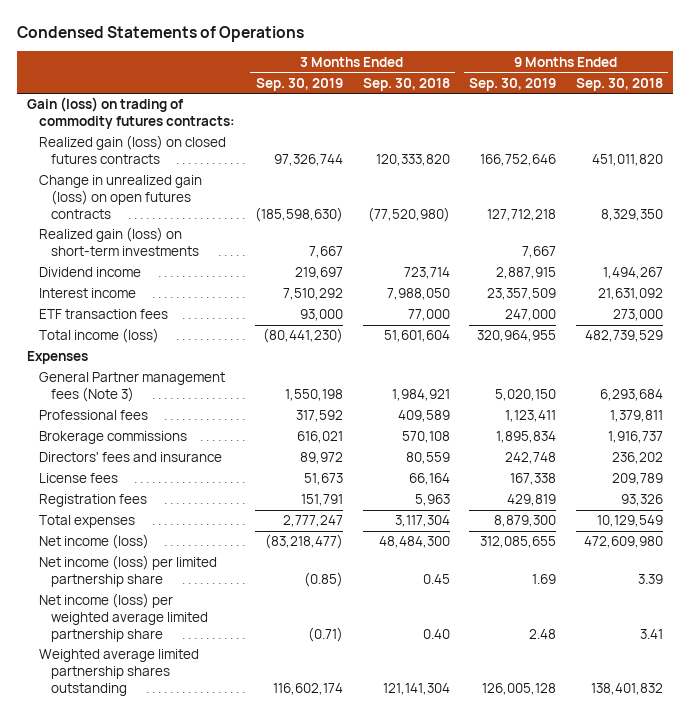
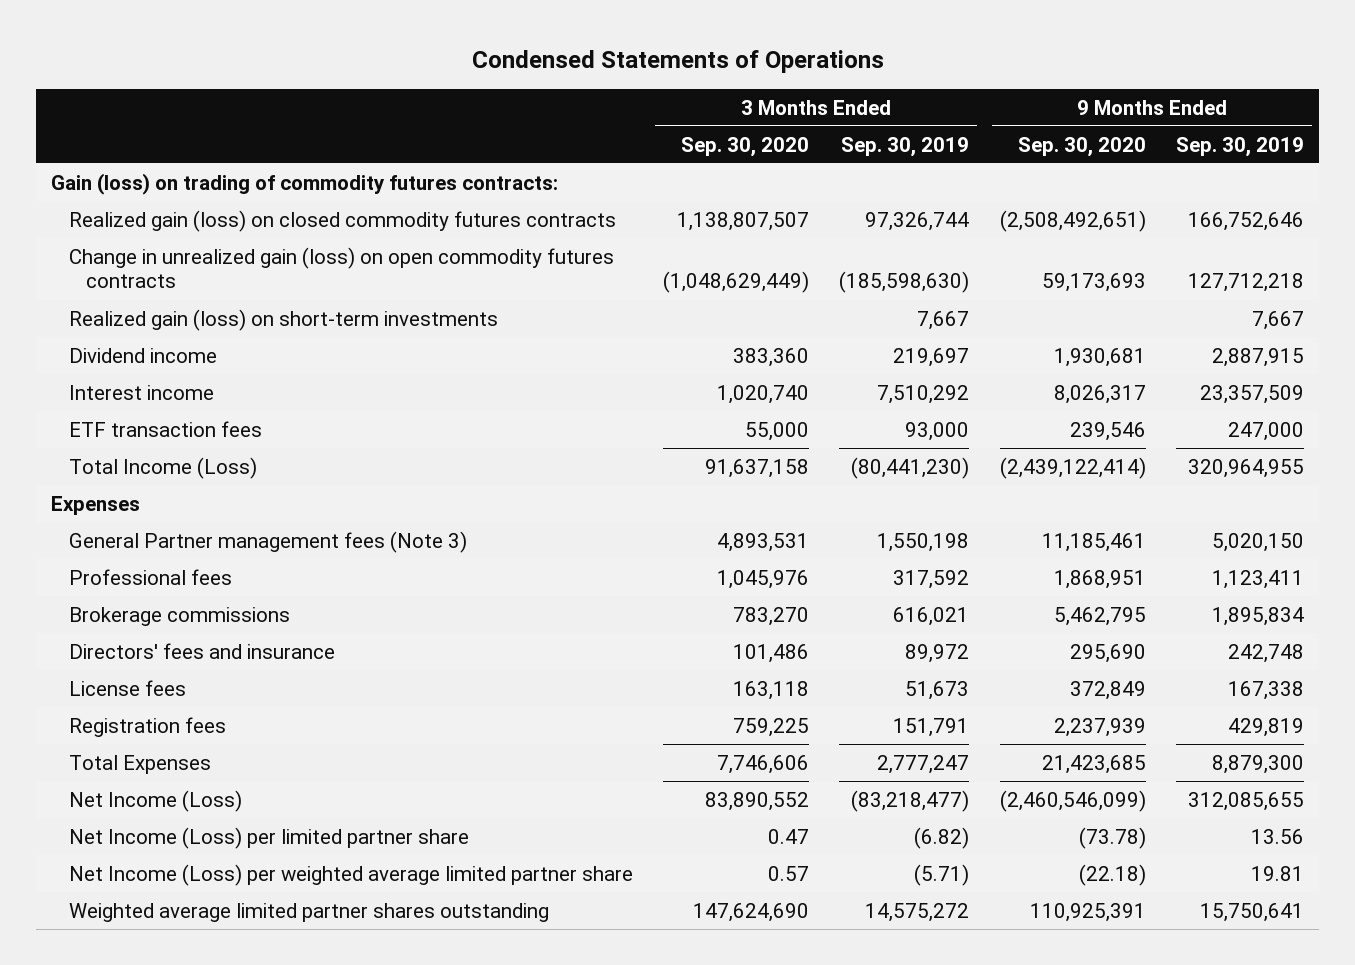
[362,77,450,91] Sep. 30, 2018 -> none
[576,77,664,91] Sep. 30, 2018 -> none
none -> [681,136,810,157] Sep. 30, 2020
none -> [1017,136,1146,157] Sep. 30, 2020
[38,135,226,165] Realized gain (loss) on closed futures contracts -> [68,209,616,232] Realized gain (loss) on closed commodity futures contracts
[38,175,202,219] Change in unrealized gain (loss) on open futures contracts -> [68,246,614,289] Change in unrealized gain (loss) on open commodity futures contracts
[38,328,159,344] Total income (loss) -> [68,456,257,479] Total Income (Loss)
[38,515,135,529] Total expenses -> [68,754,211,774] Total Expenses
[38,534,149,550] Net income (loss) -> [68,789,242,812] Net Income (Loss)
[38,555,217,588] Net income (loss) per limited partnership share -> [68,826,469,849] Net Income (Loss) per limited partner share
[303,572,343,588] (0.85) -> [914,826,970,849] (6.82)
[532,574,557,585] 1.69 -> [1251,828,1305,844] 13.56
[38,593,208,642] Net income (loss) per weighted average limited partnership share -> [68,863,633,886] Net Income (Loss) per weighted average limited partner share
[307,626,343,642] (0.71) -> [914,863,970,886] (5.71)
[529,628,557,639] 2.48 -> [1251,865,1305,881] 19.81
[38,649,199,696] Weighted average limited partnership shares outstanding -> [68,902,549,922] Weighted average limited partner shares outstanding
[272,682,343,695] 116,602,174 -> [865,902,970,922] 14,575,272
[482,682,557,695] 126,005,128 -> [1200,902,1305,922] 15,750,641

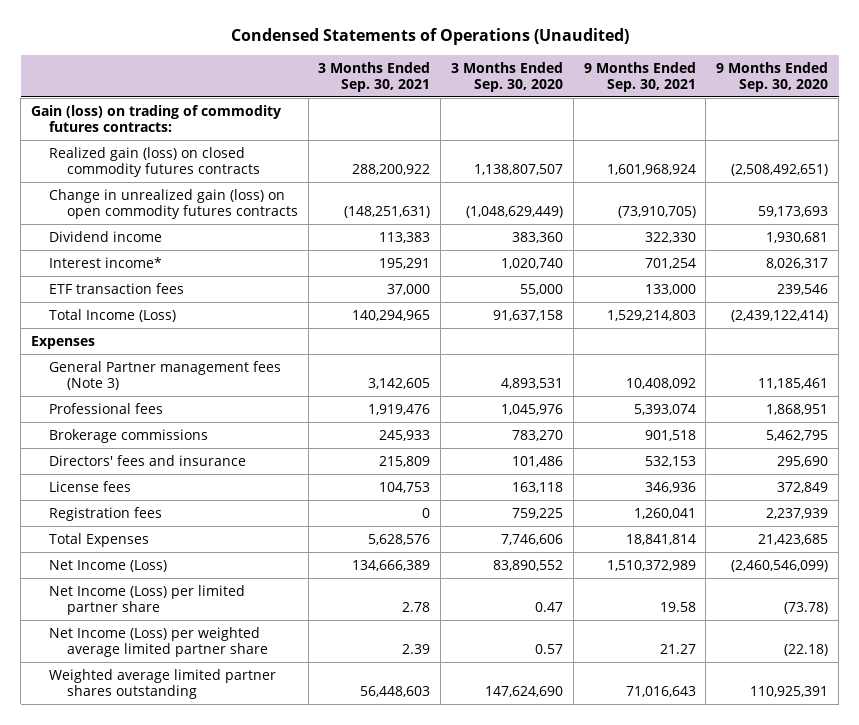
[471,49,884,73] Condensed Statements of Operations -> [230,28,629,46] Condensed Statements of Operations (Unaudited)
[841,136,970,157] Sep. 30, 2019 -> none
[1176,136,1305,157] Sep. 30, 2019 -> none
none -> [318,61,431,92] 3 Months Ended Sep. 30, 2021
none -> [583,61,696,92] 9 Months Ended Sep. 30, 2021
[68,308,498,331] Realized gain (loss) on short-term investments -> none
[68,384,214,400] Interest income -> [48,256,162,268] Interest income*

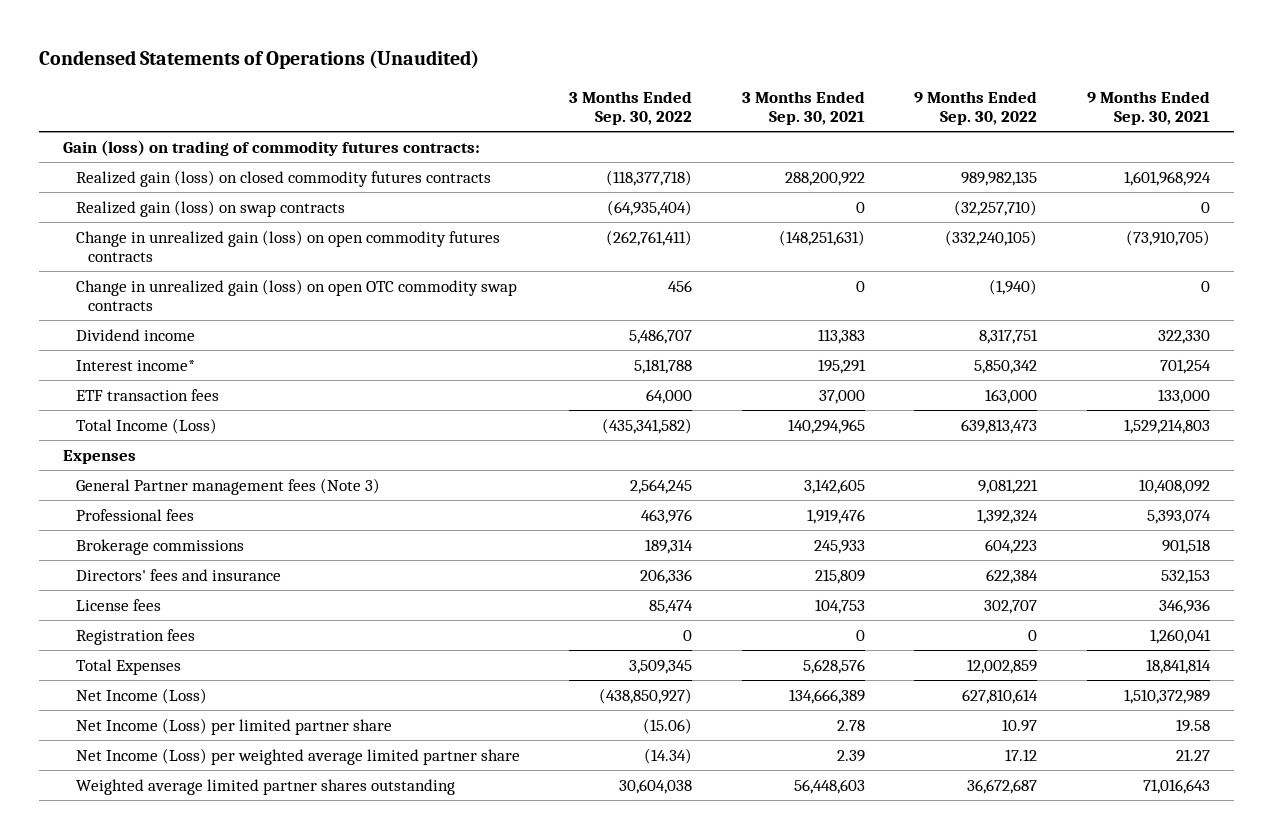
[451,61,564,92] 3 Months Ended Sep. 30, 2020 -> none
[716,61,829,92] 9 Months Ended Sep. 30, 2020 -> none
none -> [569,90,693,126] 3 Months Ended Sep. 30, 2022
none -> [914,90,1038,126] 9 Months Ended Sep. 30, 2022
none -> [75,199,345,217] Realized gain (loss) on swap contracts
none -> [75,278,517,312] Change in unrealized gain (loss) on open OTC commodity swap contracts

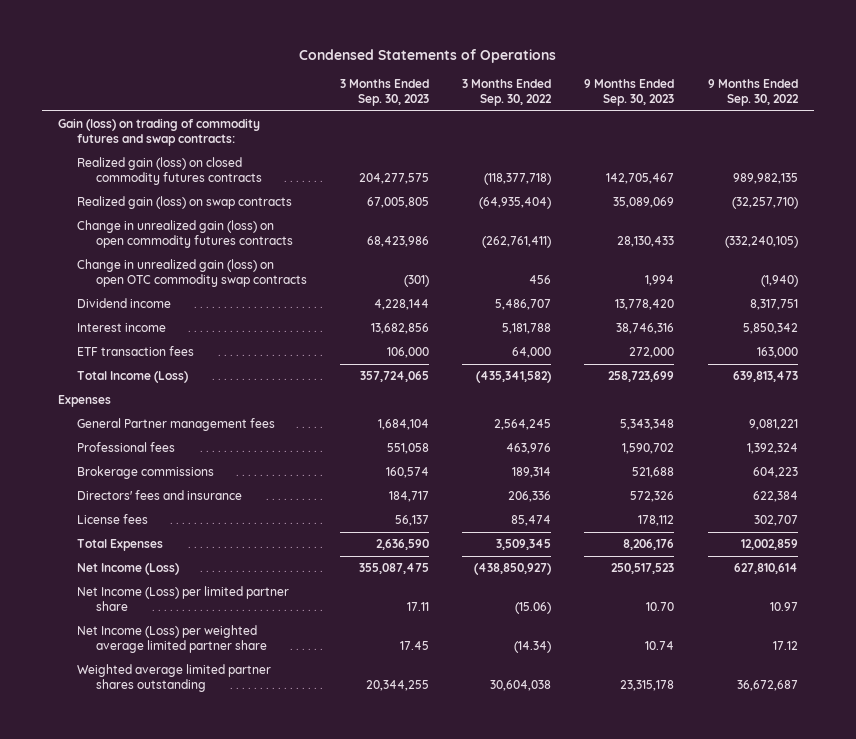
[38,49,479,69] Condensed Statements of Operations (Unaudited) -> [298,49,556,64] Condensed Statements of Operations
[741,90,865,126] 3 Months Ended Sep. 30, 2021 -> none
[1086,90,1210,126] 9 Months Ended Sep. 30, 2021 -> none
none -> [340,79,430,107] 3 Months Ended Sep. 30, 2023
none -> [584,79,675,107] 9 Months Ended Sep. 30, 2023
[63,139,481,156] Gain (loss) on trading of commodity futures contracts: -> [58,118,261,147] Gain (loss) on trading of commodity futures and swap contracts:
[75,359,195,371] Interest income* -> [77,323,167,333] Interest income
[75,477,380,495] General Partner management fees (Note 3) -> [77,418,276,432] General Partner management fees
[75,628,195,645] Registration fees -> none

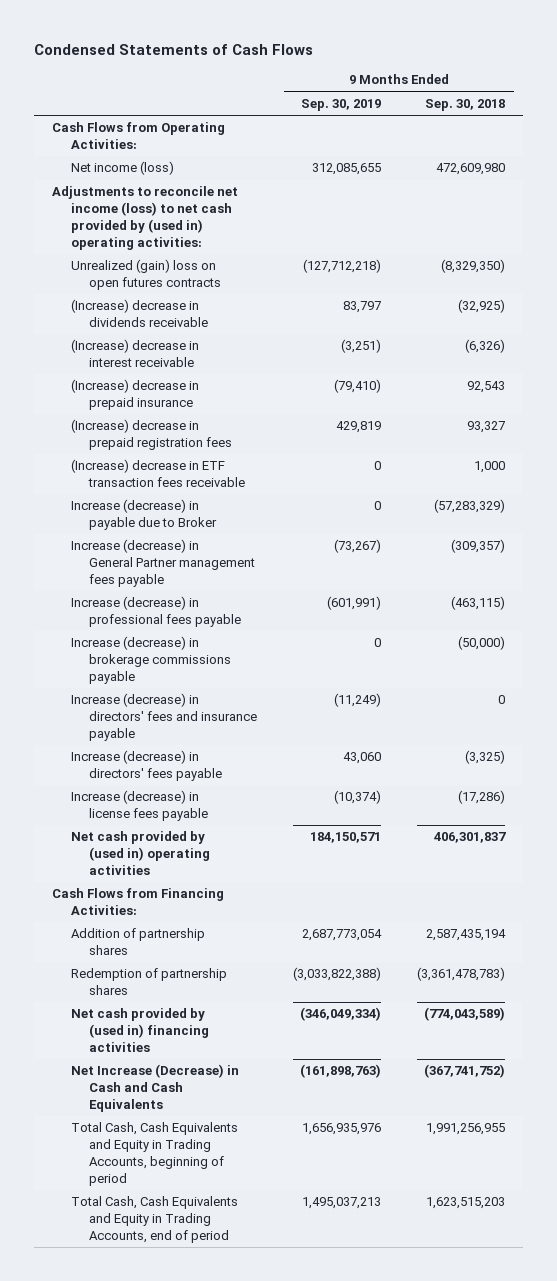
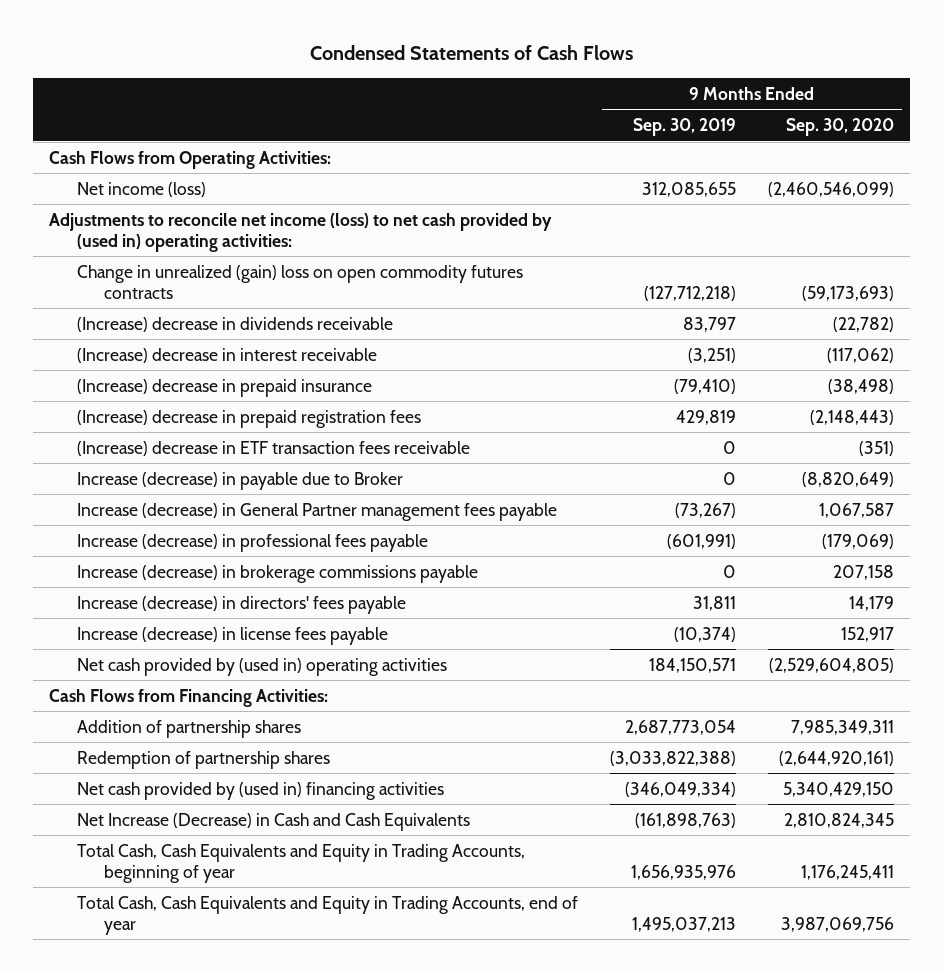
[424,98,505,111] Sep. 30, 2018 -> none
none -> [785,118,894,137] Sep. 30, 2020
[70,259,222,291] Unrealized (gain) loss on open futures contracts -> [76,264,523,299] Change in unrealized (gain) loss on open commodity futures contracts
[70,693,258,742] Increase (decrease) in directors' fees and insurance payable -> none
[342,752,381,765] 43,060 -> [692,595,736,611] 31,811
[70,1122,238,1187] Total Cash, Cash Equivalents and Equity in Trading Accounts, beginning of period -> [76,843,525,883] Total Cash, Cash Equivalents and Equity in Trading Accounts, beginning of year
[70,1196,238,1244] Total Cash, Cash Equivalents and Equity in Trading Accounts, end of period -> [76,895,578,935] Total Cash, Cash Equivalents and Equity in Trading Accounts, end of year

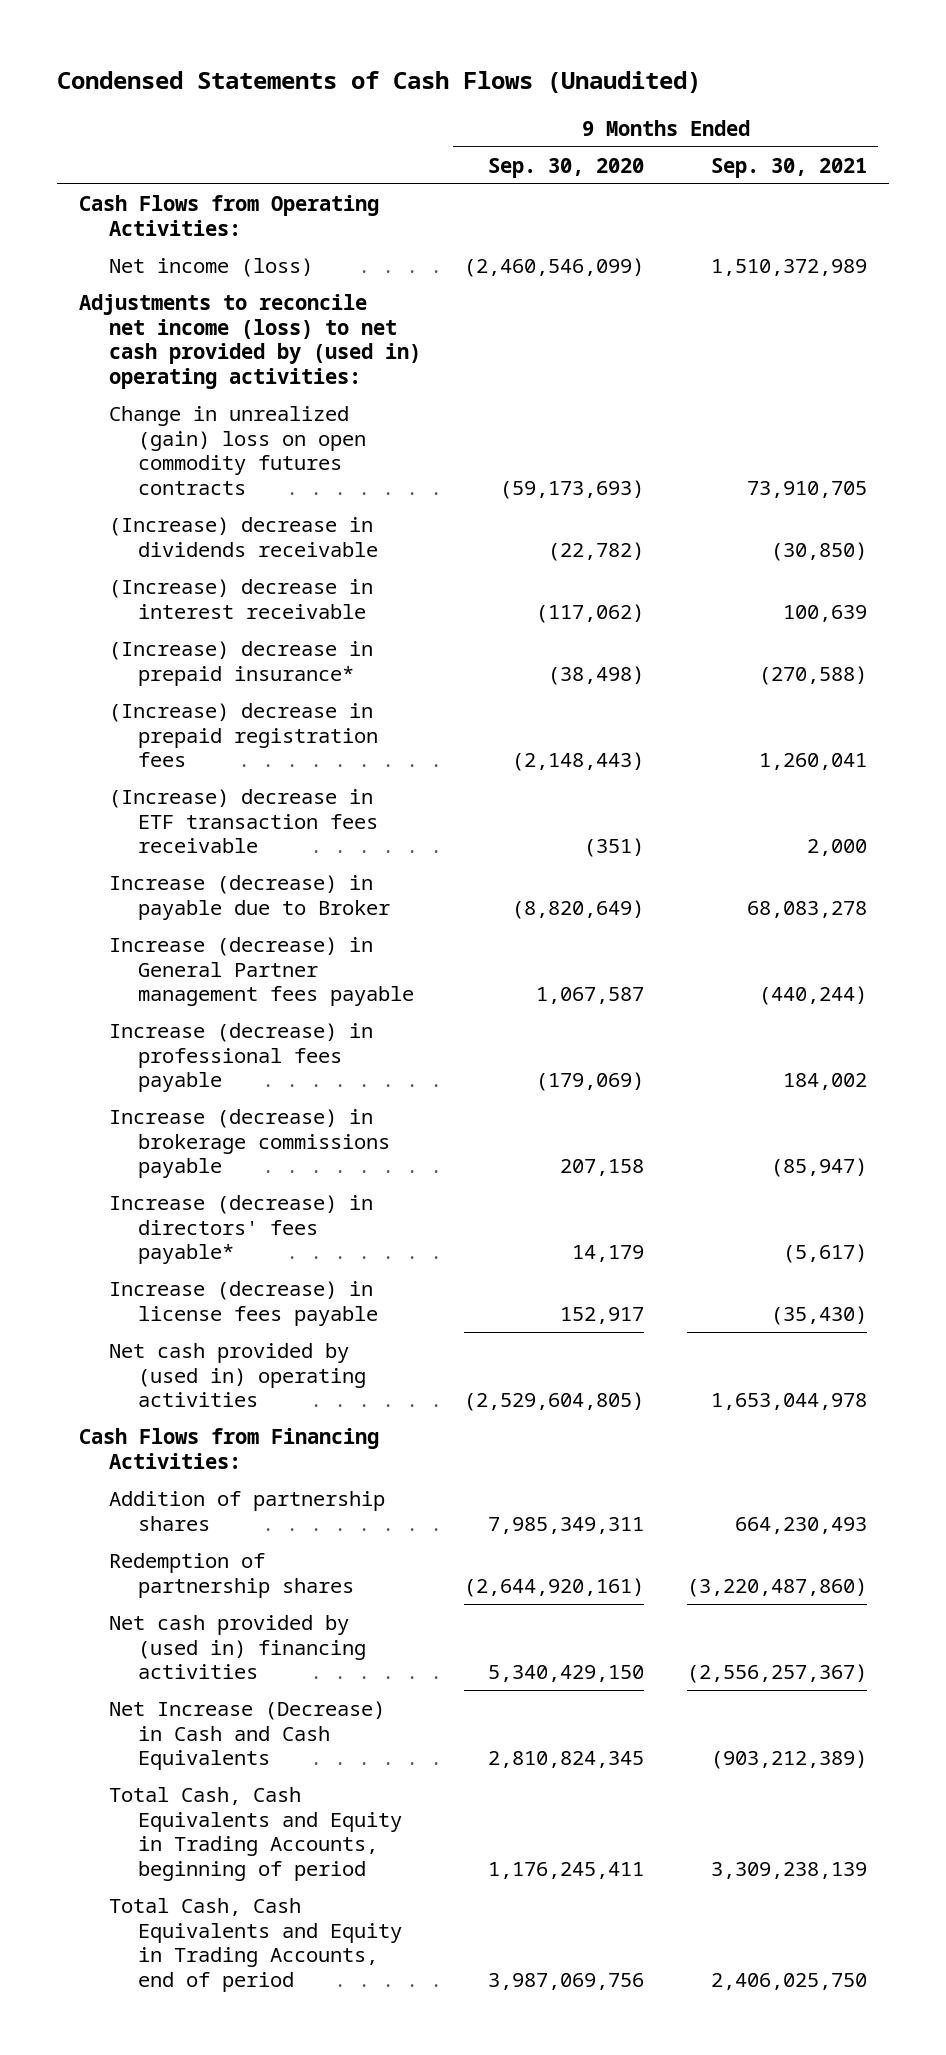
[309,45,633,61] Condensed Statements of Cash Flows -> [57,71,702,94] Condensed Statements of Cash Flows (Unaudited)
[632,118,736,137] Sep. 30, 2019 -> none
none -> [711,157,868,178] Sep. 30, 2021
[76,378,372,397] (Increase) decrease in prepaid insurance -> [108,640,373,686] (Increase) decrease in prepaid insurance*
[76,595,406,614] Increase (decrease) in directors' fees payable -> [108,1194,373,1265] Increase (decrease) in directors' fees payable*
[76,843,525,883] Total Cash, Cash Equivalents and Equity in Trading Accounts, beginning of year -> [108,1786,403,1881] Total Cash, Cash Equivalents and Equity in Trading Accounts, beginning of period
[76,895,578,935] Total Cash, Cash Equivalents and Equity in Trading Accounts, end of year -> [108,1897,403,1992] Total Cash, Cash Equivalents and Equity in Trading Accounts, end of period

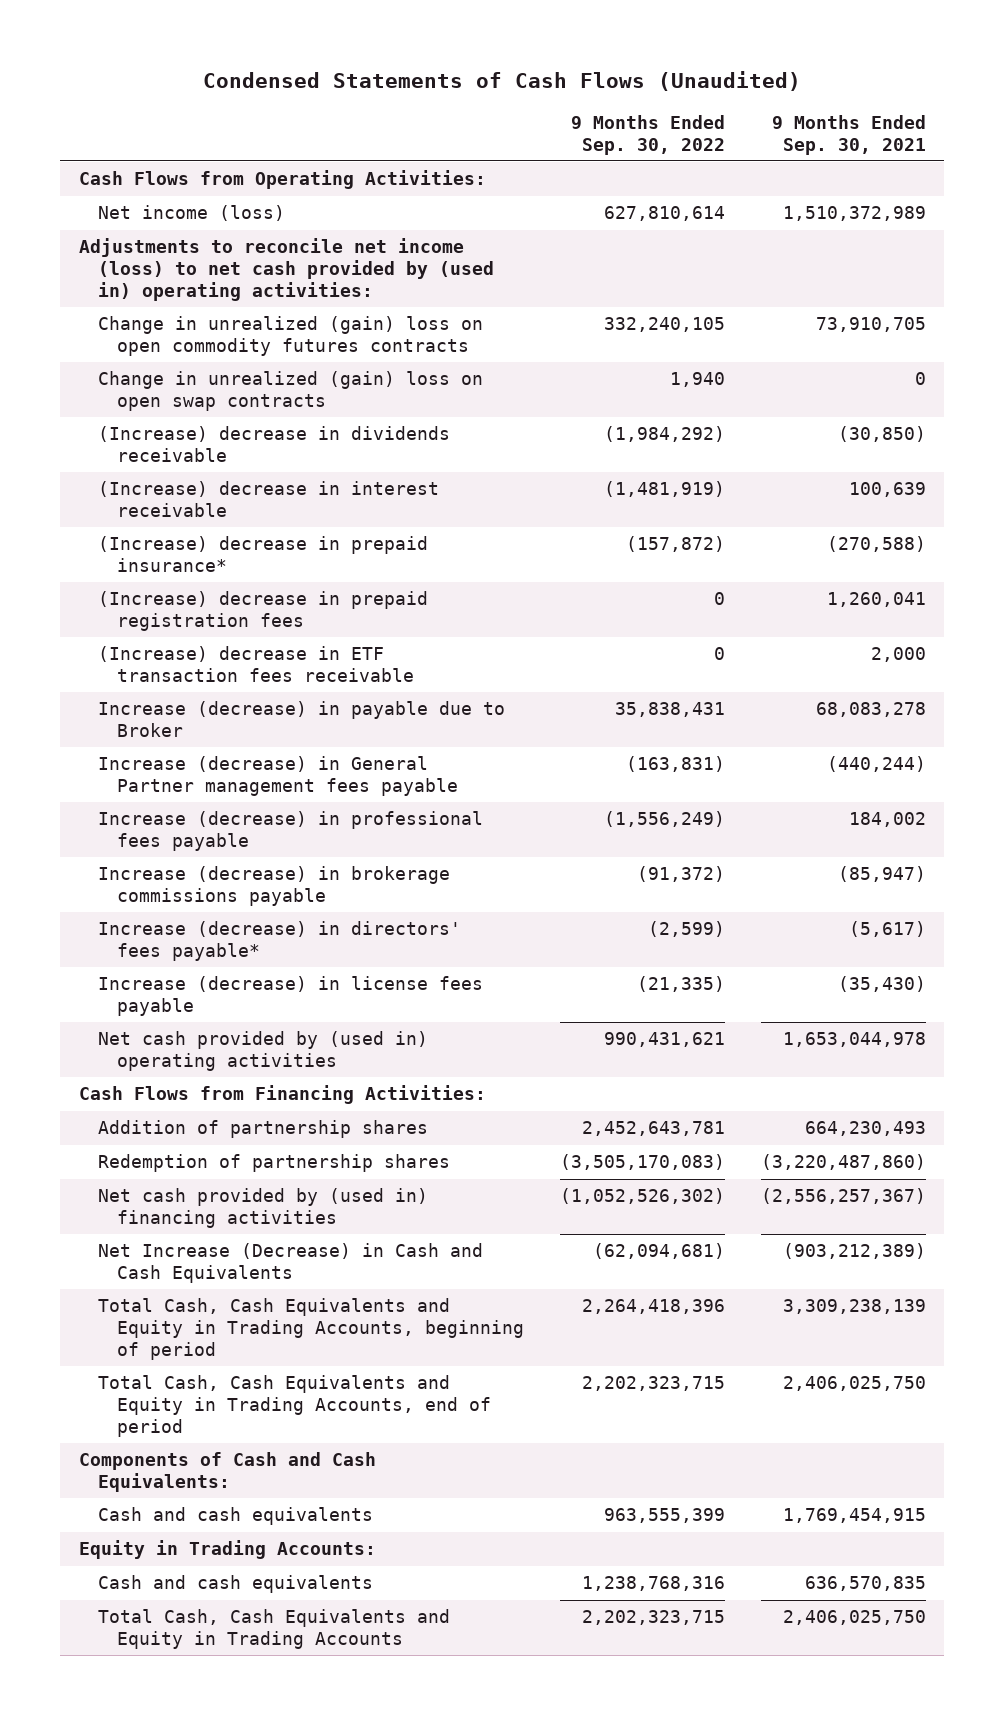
[487,157,644,178] Sep. 30, 2020 -> none
none -> [571,114,726,155] 9 Months Ended Sep. 30, 2022
none -> [97,371,483,412] Change in unrealized (gain) loss on open swap contracts
none -> [78,1452,376,1493] Components of Cash and Cash Equivalents:
none -> [97,1507,373,1526] Cash and cash equivalents
none -> [78,1540,376,1560] Equity in Trading Accounts:
none -> [97,1575,373,1594] Cash and cash equivalents
none -> [97,1609,450,1650] Total Cash, Cash Equivalents and Equity in Trading Accounts

